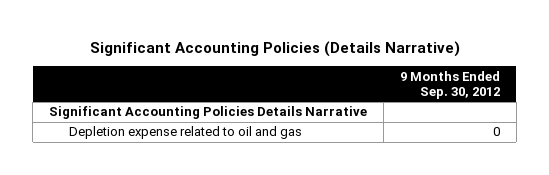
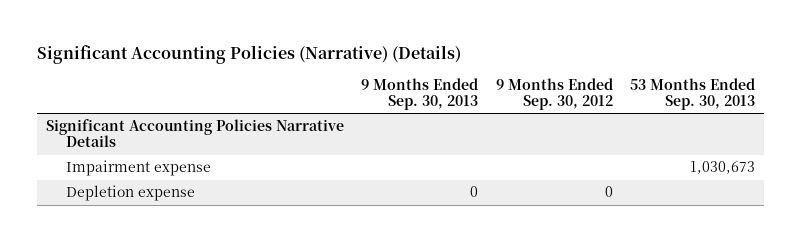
[89,41,460,58] Significant Accounting Policies (Details Narrative) -> [37,44,462,64] Significant Accounting Policies (Narrative) (Details)
none -> [361,77,479,110] 9 Months Ended Sep. 30, 2013
none -> [630,77,756,110] 53 Months Ended Sep. 30, 2013
[49,106,368,120] Significant Accounting Policies Details Narrative -> [45,119,344,148] Significant Accounting Policies Narrative Details
none -> [66,160,212,177] Impairment expense
[68,126,302,140] Depletion expense related to oil and gas -> [66,185,196,202] Depletion expense

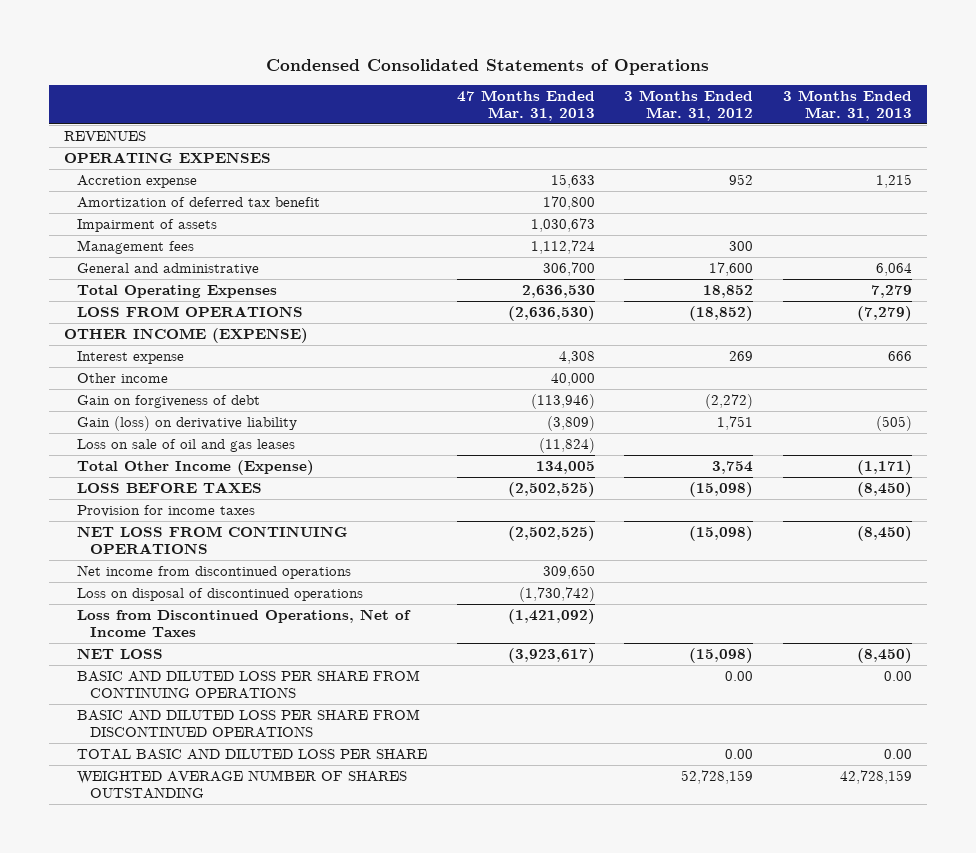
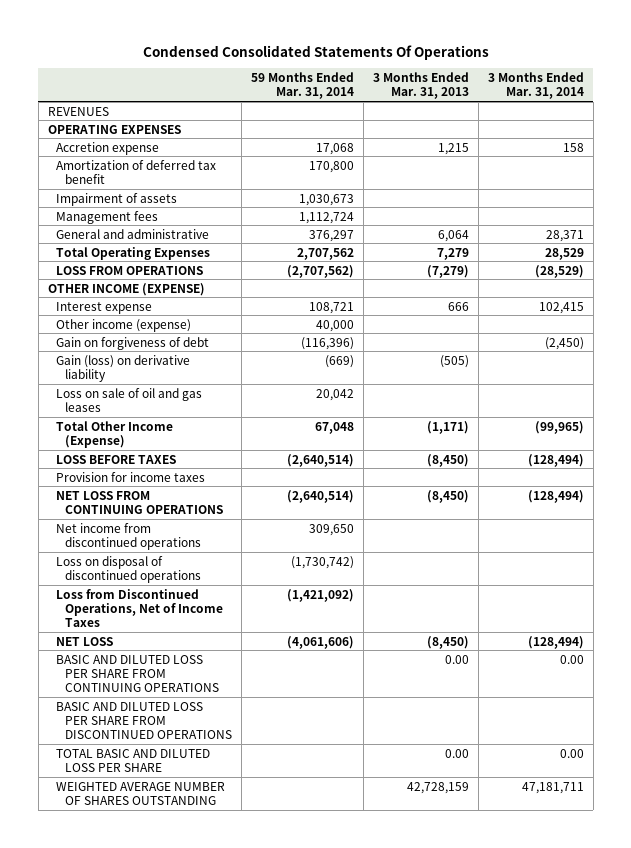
[265,59,709,76] Condensed Consolidated Statements of Operations -> [142,44,489,60] Condensed Consolidated Statements Of Operations
[456,90,595,122] 47 Months Ended Mar. 31, 2013 -> none
[624,90,754,122] 3 Months Ended Mar. 31, 2012 -> none
none -> [250,71,354,100] 59 Months Ended Mar. 31, 2014
none -> [487,71,584,100] 3 Months Ended Mar. 31, 2014
[77,372,169,383] Other income -> [56,318,192,332] Other income (expense)

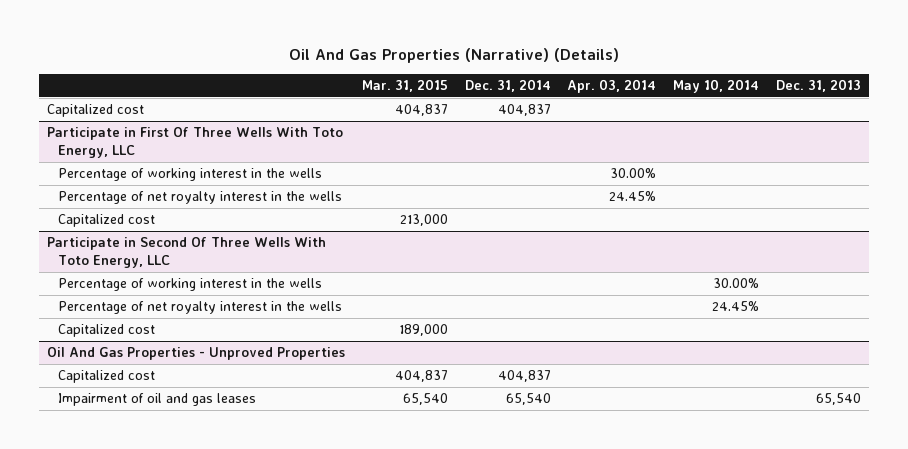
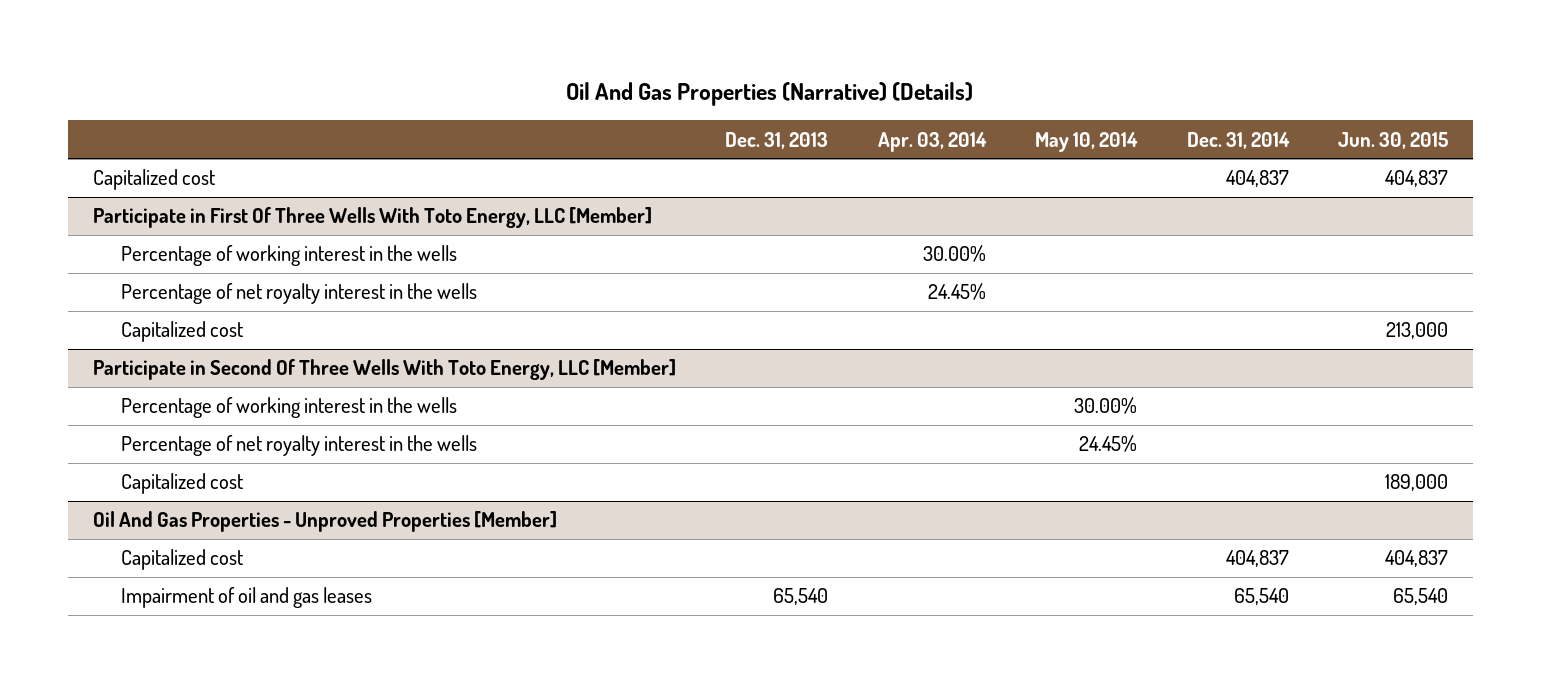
[361,79,448,93] Mar. 31, 2015 -> none
none -> [1337,131,1448,149] Jun. 30, 2015
[46,127,343,159] Participate in First Of Three Wells With Toto Energy, LLC -> [92,207,652,229] Participate in First Of Three Wells With Toto Energy, LLC [Member]
[46,237,326,269] Participate in Second Of Three Wells With Toto Energy, LLC -> [92,359,676,381] Participate in Second Of Three Wells With Toto Energy, LLC [Member]
[46,347,345,361] Oil And Gas Properties - Unproved Properties -> [92,511,557,533] Oil And Gas Properties - Unproved Properties [Member]

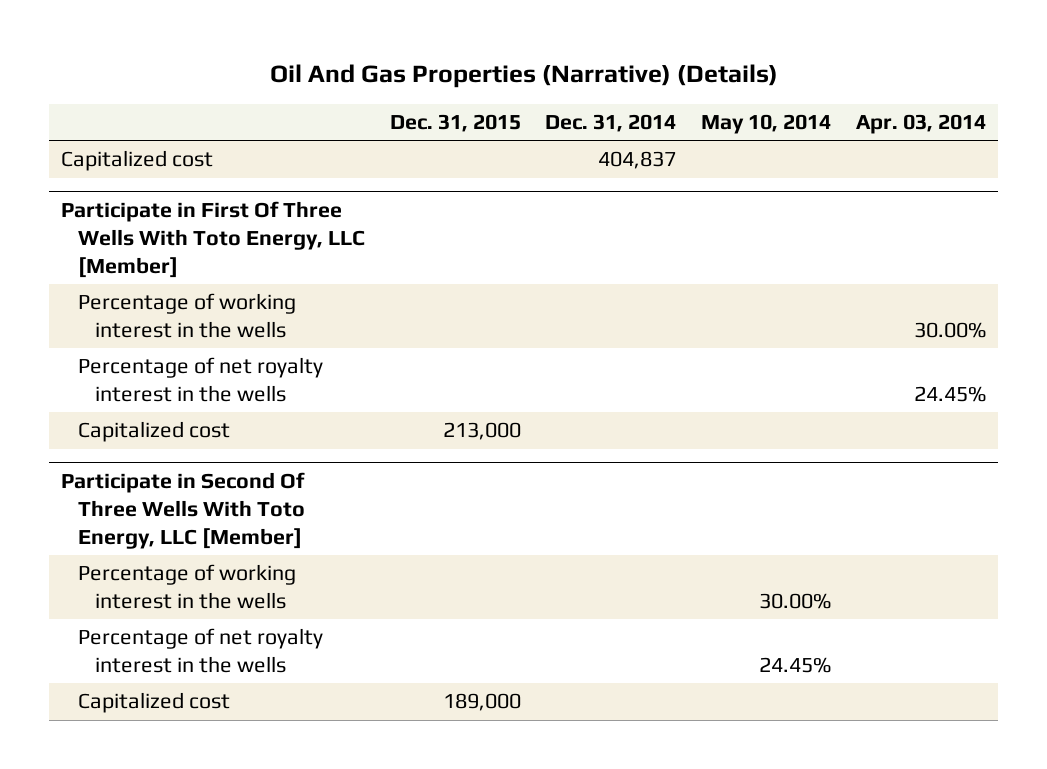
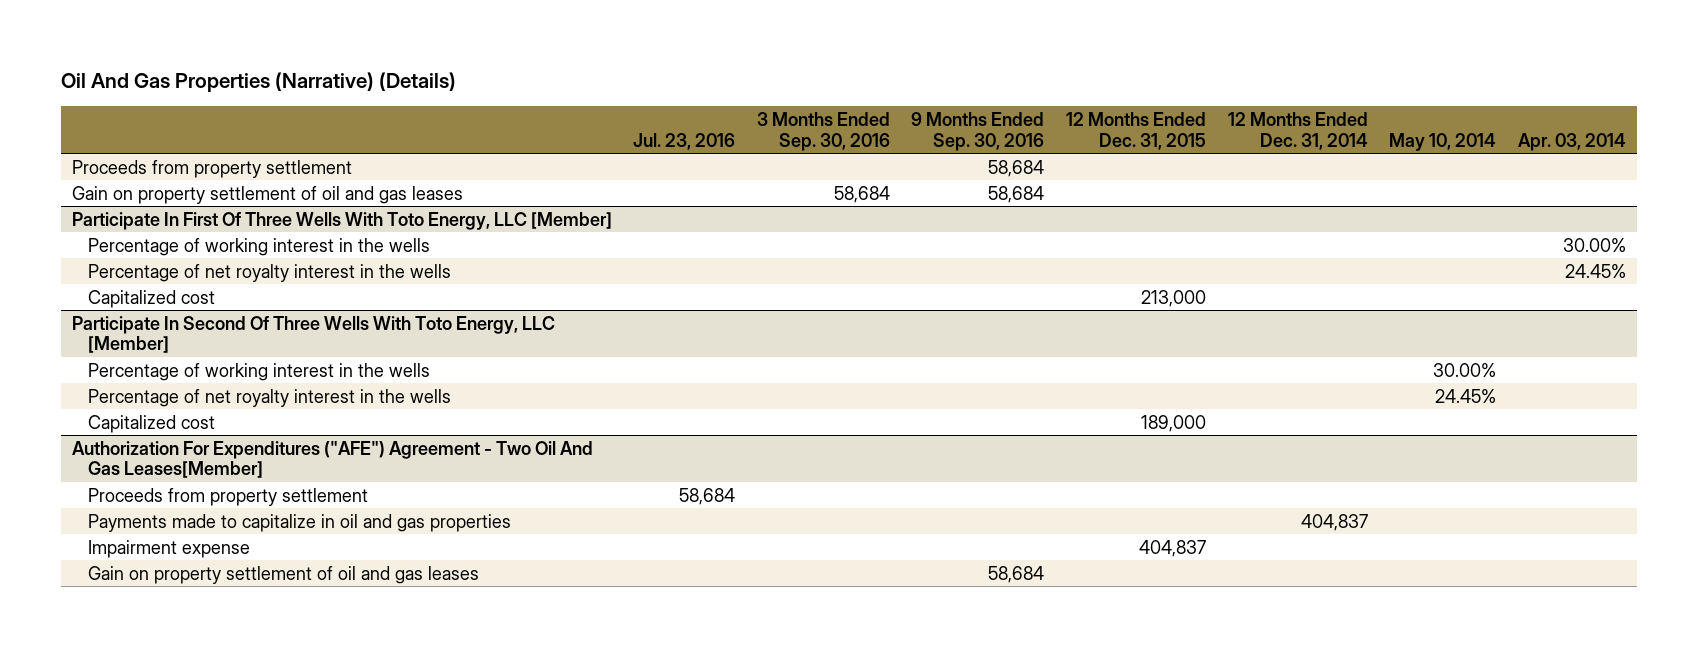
[389,114,521,133] Dec. 31, 2015 -> none
[545,114,677,133] Dec. 31, 2014 -> none
none -> [633,132,736,150] Jul. 23, 2016
none -> [756,111,890,151] 3 Months Ended Sep. 30, 2016
none -> [911,111,1045,151] 9 Months Ended Sep. 30, 2016
none -> [1066,111,1207,150] 12 Months Ended Dec. 31, 2015
none -> [1227,111,1368,150] 12 Months Ended Dec. 31, 2014
[61,150,214,172] Capitalized cost -> none
none -> [71,159,352,178] Proceeds from property settlement
none -> [71,185,463,204] Gain on property settlement of oil and gas leases
[61,201,365,279] Participate in First Of Three Wells With Toto Energy, LLC [Member] -> [71,211,612,230] Participate In First Of Three Wells With Toto Energy, LLC [Member]
[61,472,306,550] Participate in Second Of Three Wells With Toto Energy, LLC [Member] -> [71,315,555,354] Participate In Second Of Three Wells With Toto Energy, LLC [Member]
none -> [71,440,593,479] Authorization For Expenditures ("AFE") Agreement - Two Oil And Gas Leases[Member]
none -> [88,487,369,506] Proceeds from property settlement
none -> [88,513,512,532] Payments made to capitalize in oil and gas properties
none -> [88,539,251,558] Impairment expense
none -> [88,565,480,584] Gain on property settlement of oil and gas leases

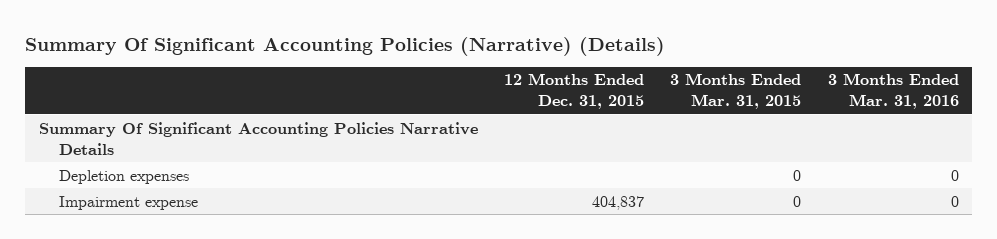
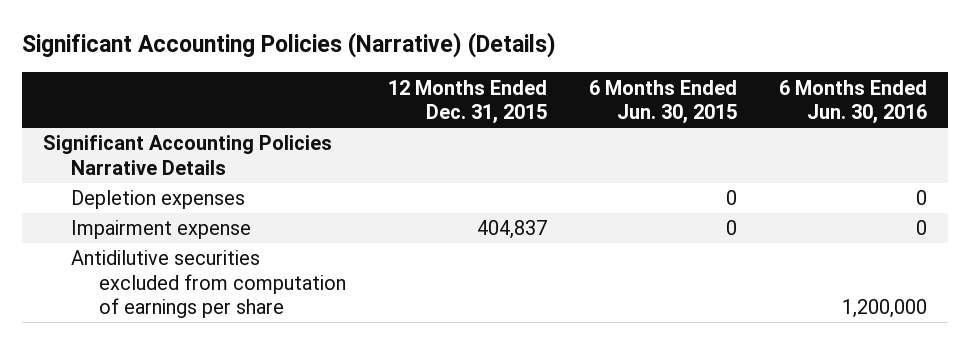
[25,36,666,56] Summary Of Significant Accounting Policies (Narrative) (Details) -> [21,32,556,59] Significant Accounting Policies (Narrative) (Details)
[670,73,802,110] 3 Months Ended Mar. 31, 2015 -> none
[827,73,959,110] 3 Months Ended Mar. 31, 2016 -> none
none -> [589,79,738,124] 6 Months Ended Jun. 30, 2015
none -> [779,79,928,124] 6 Months Ended Jun. 30, 2016
[38,121,478,155] Summary Of Significant Accounting Policies Narrative Details -> [42,135,332,175] Significant Accounting Policies Narrative Details
none -> [71,250,347,318] Antidilutive securities excluded from computation of earnings per share

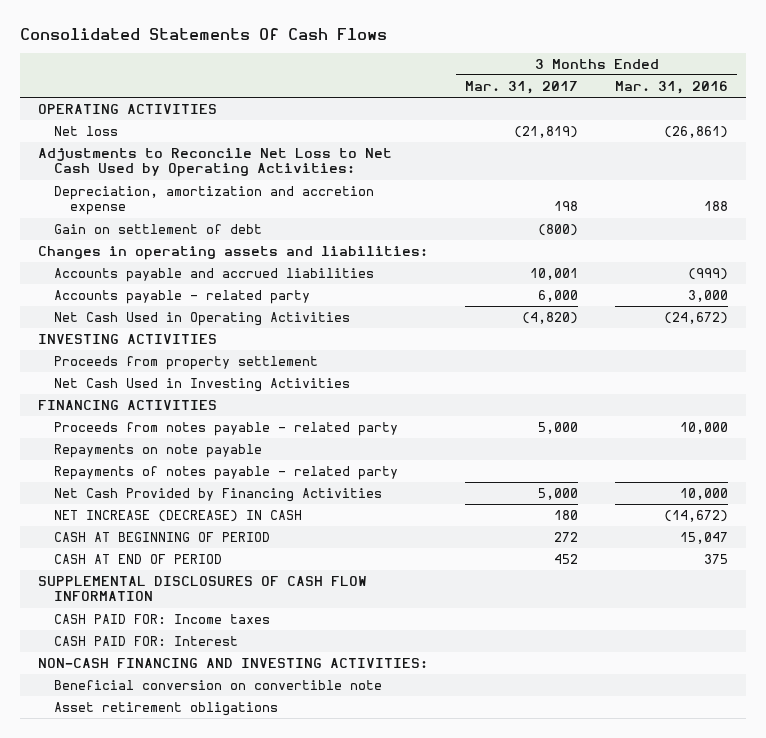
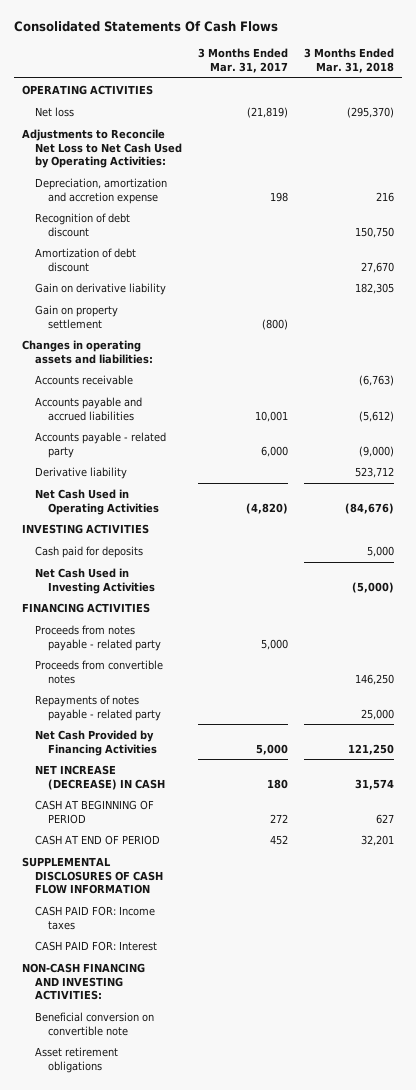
[615,81,729,95] Mar. 31, 2016 -> none
none -> [304,48,395,73] 3 Months Ended Mar. 31, 2018
none -> [35,212,131,237] Recognition of debt discount
none -> [35,247,137,272] Amortization of debt discount
none -> [35,282,167,295] Gain on derivative liability
[53,224,262,235] Gain on settlement of debt -> [35,304,119,329] Gain on property settlement
none -> [35,374,134,385] Accounts receivable
none -> [35,466,128,479] Derivative liability
[53,356,318,371] Proceeds from property settlement -> none
none -> [35,545,144,558] Cash paid for deposits
[53,444,262,459] Repayments on note payable -> none
none -> [35,659,164,684] Proceeds from convertible notes

